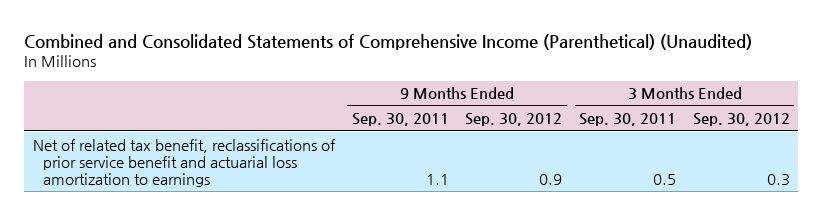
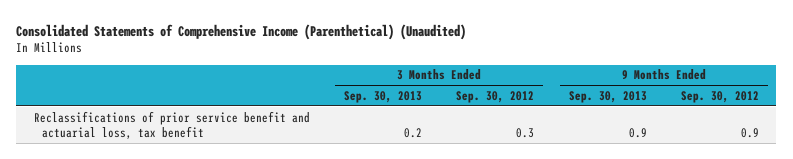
[24,33,753,50] Combined and Consolidated Statements of Comprehensive Income (Parenthetical) (Unaudited) -> [16,23,467,40] Consolidated Statements of Comprehensive Income (Parenthetical) (Unaudited)
[351,113,449,127] Sep. 30, 2011 -> none
[579,113,677,127] Sep. 30, 2011 -> none
none -> [343,90,422,103] Sep. 30, 2013
none -> [568,90,647,103] Sep. 30, 2013
[32,138,336,187] Net of related tax benefit, reclassifications of prior service benefit and actuarial loss amortization to earnings -> [33,110,310,140] Reclassifications of prior service benefit and actuarial loss, tax benefit

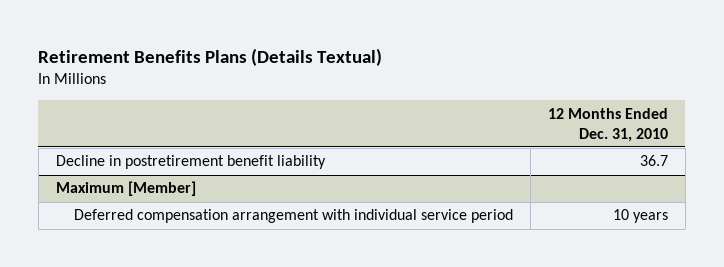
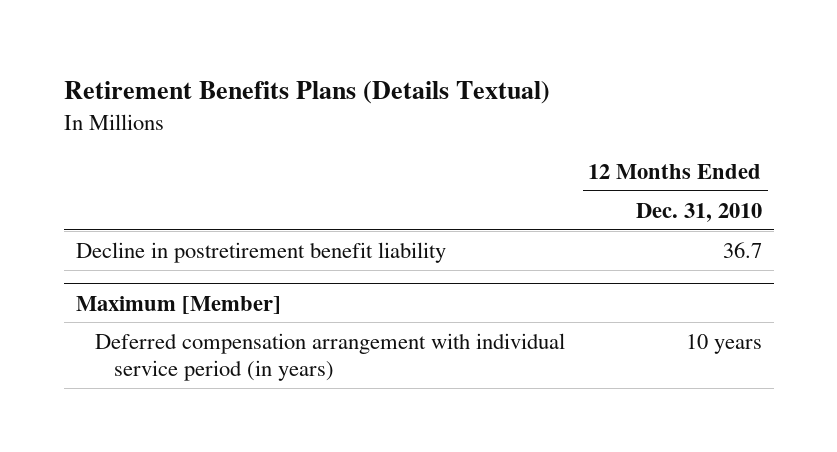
[74,209,514,224] Deferred compensation arrangement with individual service period -> [94,332,565,382] Deferred compensation arrangement with individual service period (in years)

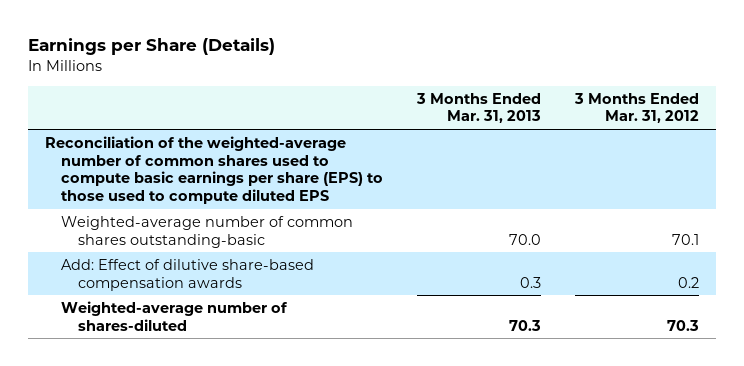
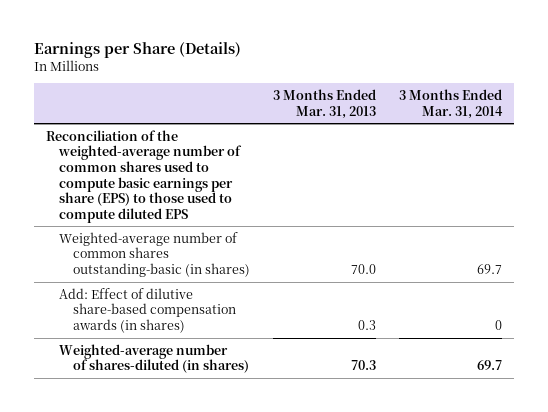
[573,92,699,124] 3 Months Ended Mar. 31, 2012 -> none
none -> [399,89,504,119] 3 Months Ended Mar. 31, 2014
[61,216,354,248] Weighted-average number of common shares outstanding-basic -> [59,231,250,278] Weighted-average number of common shares outstanding-basic (in shares)
[61,259,315,291] Add: Effect of dilutive share-based compensation awards -> [59,287,236,334] Add: Effect of dilutive share-based compensation awards (in shares)
[61,301,289,331] Weighted-average number of shares-diluted -> [59,343,249,374] Weighted-average number of shares-diluted (in shares)

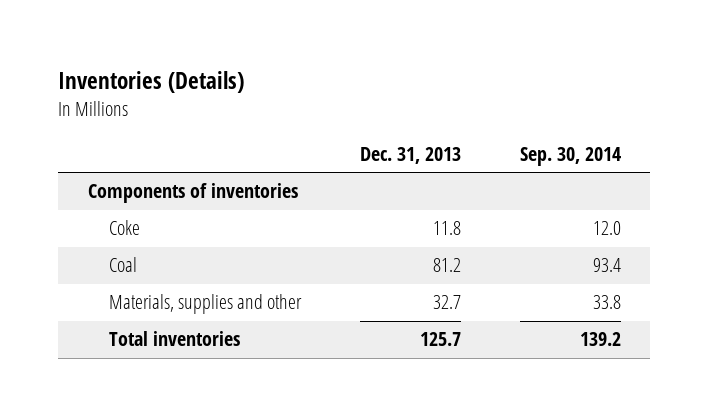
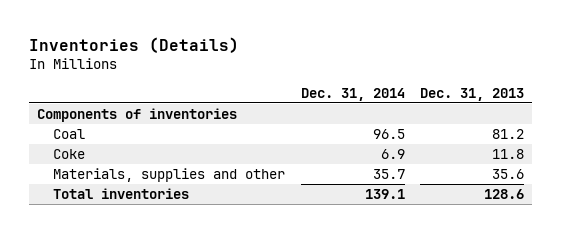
[519,146,621,166] Sep. 30, 2014 -> none
none -> [300,87,405,101] Dec. 31, 2014
[109,220,141,236] Coke -> [53,148,86,159] Coke
[432,295,461,310] 32.7 -> [492,168,525,179] 35.6
[419,332,461,347] 125.7 -> [484,188,525,199] 128.6

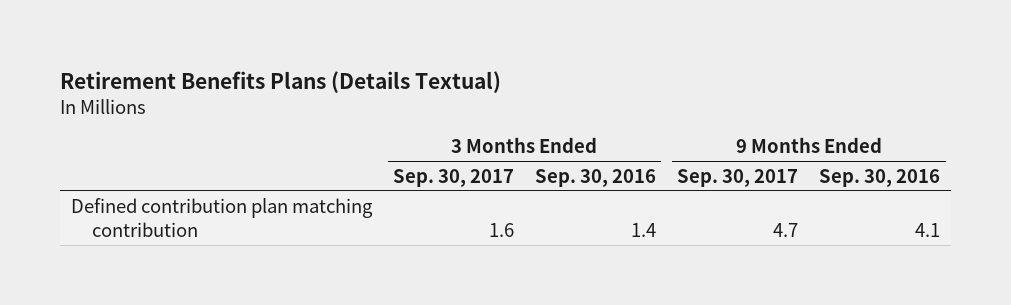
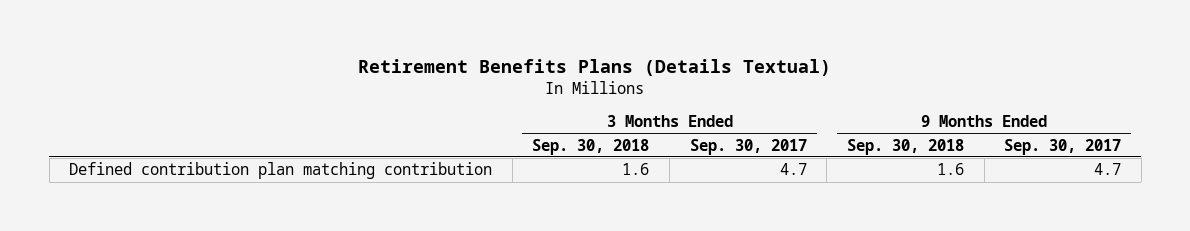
[534,168,656,187] Sep. 30, 2016 -> none
[819,168,941,187] Sep. 30, 2016 -> none
none -> [532,138,650,155] Sep. 30, 2018
none -> [846,138,964,155] Sep. 30, 2018
[488,223,514,238] 1.6 -> [779,163,807,176] 4.7

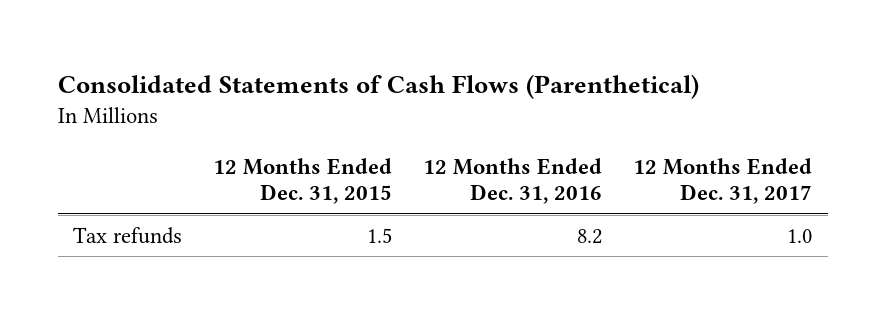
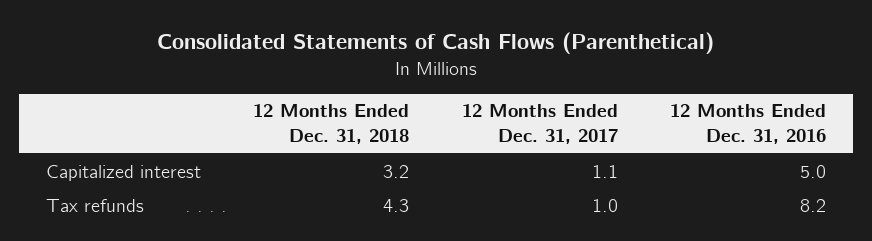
[213,157,393,205] 12 Months Ended Dec. 31, 2015 -> none
none -> [253,104,410,144] 12 Months Ended Dec. 31, 2018
none -> [45,164,201,181] Capitalized interest

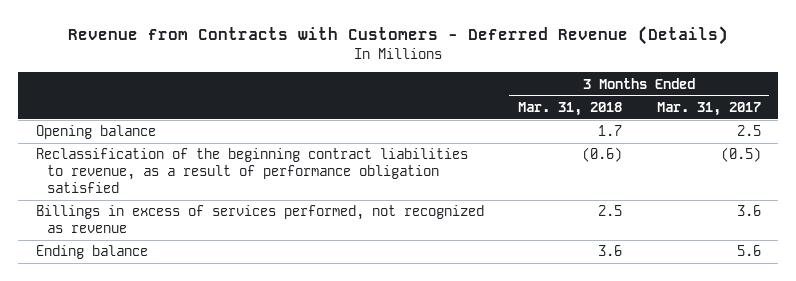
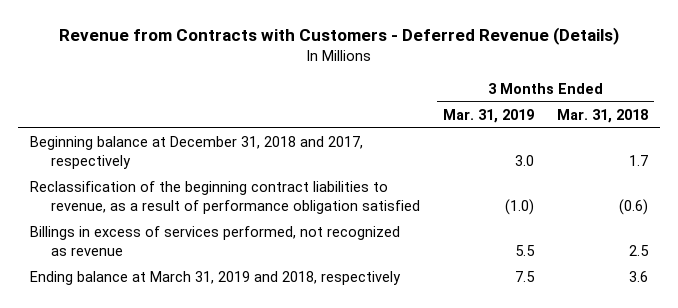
[656,102,761,117] Mar. 31, 2017 -> none
none -> [443,109,535,124] Mar. 31, 2019
[35,125,156,140] Opening balance -> [29,136,363,170] Beginning balance at December 31, 2018 and 2017, respectively
[35,245,148,260] Ending balance -> [29,271,401,286] Ending balance at March 31, 2019 and 2018, respectively

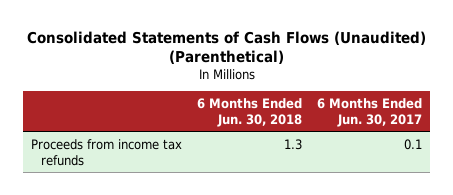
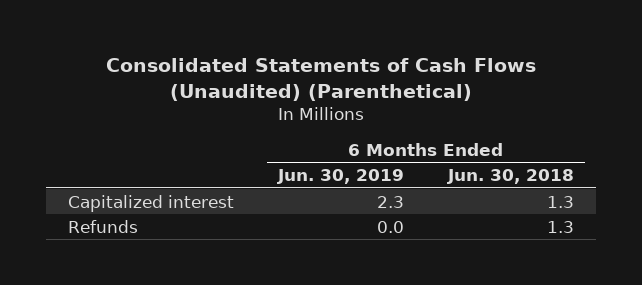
[317,97,423,127] 6 Months Ended Jun. 30, 2017 -> none
none -> [276,169,404,185] Jun. 30, 2019
none -> [67,194,234,212] Capitalized interest
[30,138,182,166] Proceeds from income tax refunds -> [67,219,138,233] Refunds

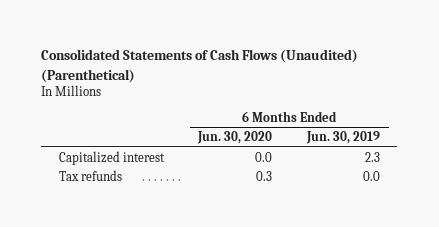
[447,169,575,185] Jun. 30, 2018 -> none
none -> [197,131,273,145] Jun. 30, 2020
[67,219,138,233] Refunds -> [58,169,122,181] Tax refunds

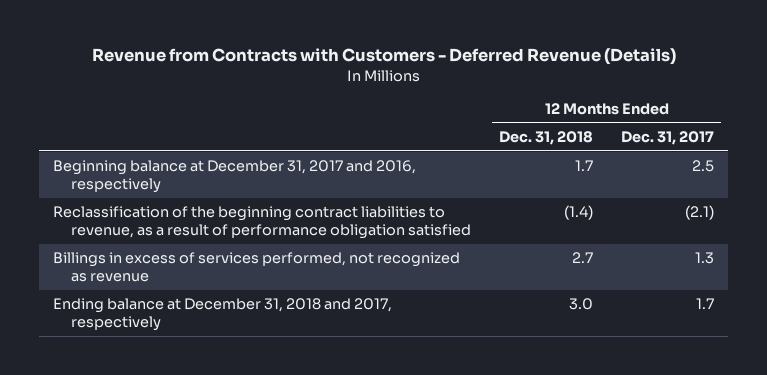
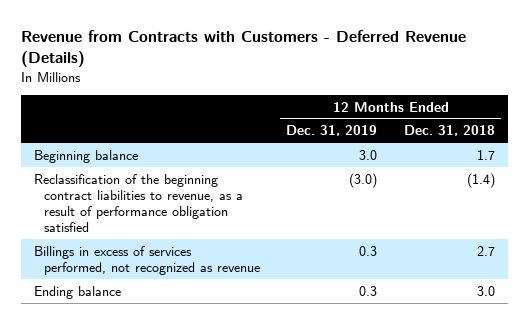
[621,131,715,146] Dec. 31, 2017 -> none
none -> [286,125,378,137] Dec. 31, 2019
[53,160,417,193] Beginning balance at December 31, 2017 and 2016, respectively -> [34,149,139,163] Beginning balance
[53,298,393,331] Ending balance at December 31, 2018 and 2017, respectively -> [34,285,122,299] Ending balance

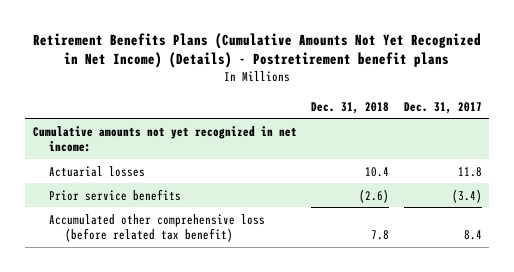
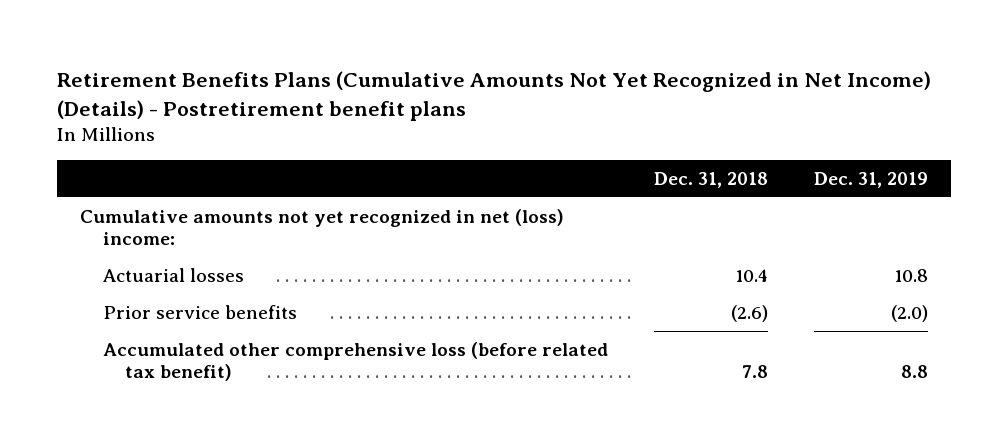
[403,101,482,114] Dec. 31, 2017 -> none
none -> [813,172,928,189] Dec. 31, 2019
[32,125,297,153] Cumulative amounts not yet recognized in net income: -> [80,208,565,245] Cumulative amounts not yet recognized in net (loss) income:

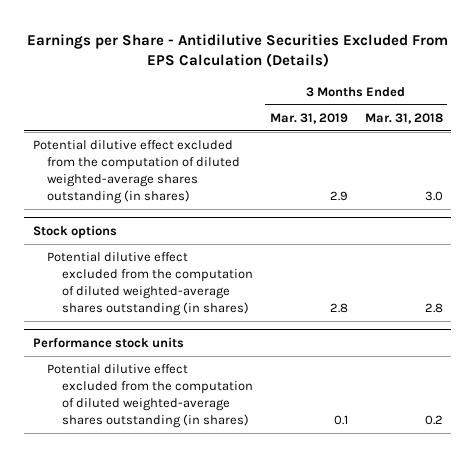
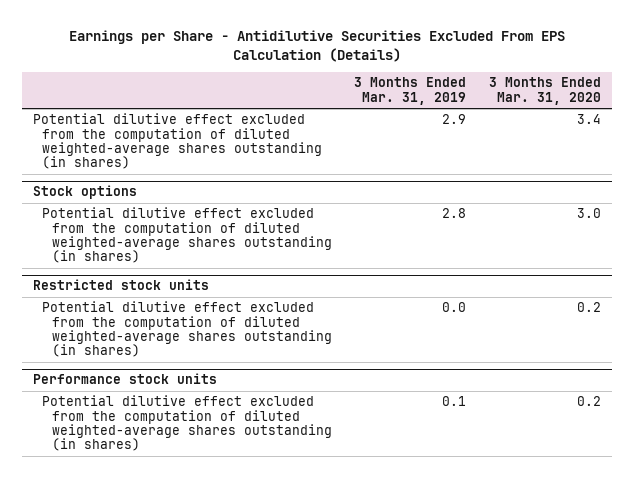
[364,112,443,124] Mar. 31, 2018 -> none
none -> [488,77,601,105] 3 Months Ended Mar. 31, 2020
none -> [32,279,209,291] Restricted stock units
none -> [42,301,333,358] Potential dilutive effect excluded from the computation of diluted weighted-average shares outstanding (in shares)

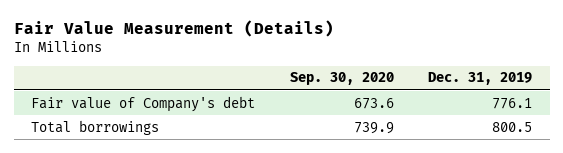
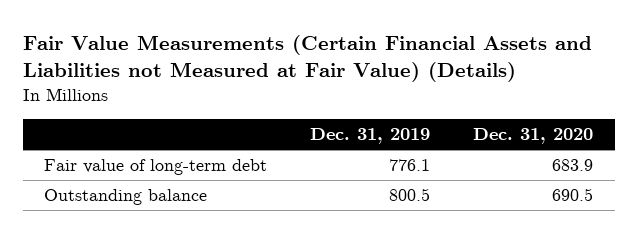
[13,20,334,38] Fair Value Measurement (Details) -> [22,35,592,83] Fair Value Measurements (Certain Financial Assets and Liabilities not Measured at Fair Value) (Details)
[289,72,394,86] Sep. 30, 2020 -> none
none -> [473,127,594,144] Dec. 31, 2020
[30,95,255,112] Fair value of Company's debt -> [44,159,268,176] Fair value of long-term debt
[30,119,159,135] Total borrowings -> [44,189,208,206] Outstanding balance

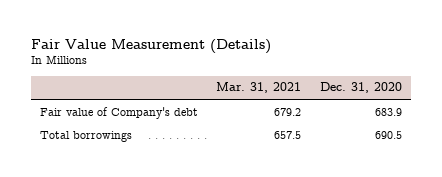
[22,35,592,83] Fair Value Measurements (Certain Financial Assets and Liabilities not Measured at Fair Value) (Details) -> [30,38,271,54] Fair Value Measurement (Details)
[310,127,431,144] Dec. 31, 2019 -> none
none -> [216,82,302,94] Mar. 31, 2021
[44,159,268,176] Fair value of long-term debt -> [39,106,198,119] Fair value of Company's debt
[44,189,208,206] Outstanding balance -> [39,130,132,142] Total borrowings

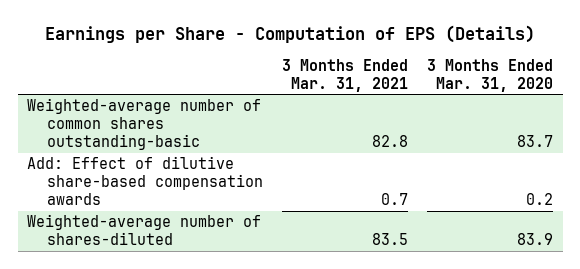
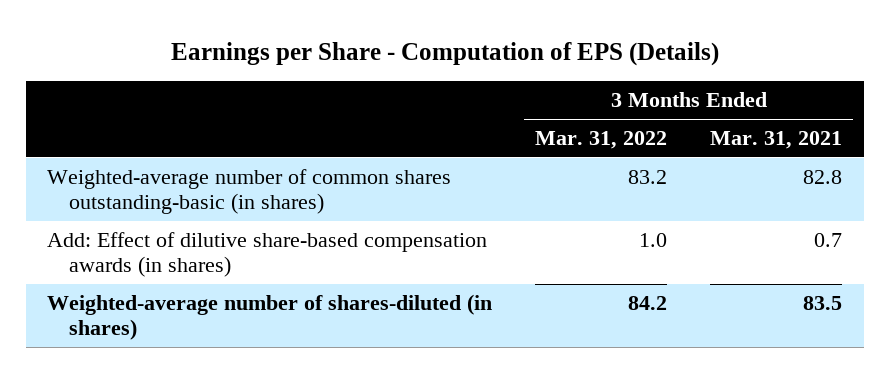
[427,58,554,92] 3 Months Ended Mar. 31, 2020 -> none
none -> [535,130,668,149] Mar. 31, 2022
[27,98,262,151] Weighted-average number of common shares outstanding-basic -> [47,168,452,215] Weighted-average number of common shares outstanding-basic (in shares)
[27,156,263,206] Add: Effect of dilutive share-based compensation awards -> [47,231,488,278] Add: Effect of dilutive share-based compensation awards (in shares)
[27,214,262,246] Weighted-average number of shares-diluted -> [47,293,493,341] Weighted-average number of shares-diluted (in shares)

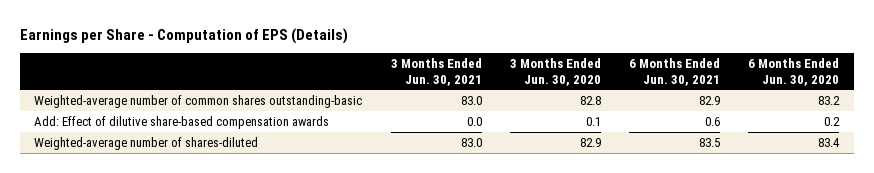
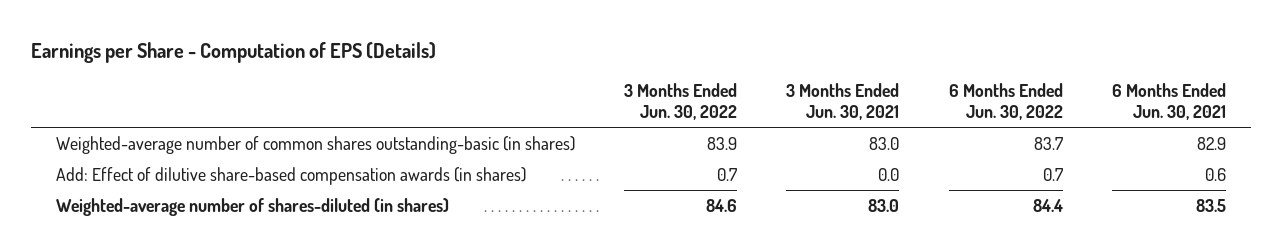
[509,58,601,86] 3 Months Ended Jun. 30, 2020 -> none
[748,58,840,86] 6 Months Ended Jun. 30, 2020 -> none
none -> [624,82,738,121] 3 Months Ended Jun. 30, 2022
none -> [948,82,1063,121] 6 Months Ended Jun. 30, 2022
[34,94,363,108] Weighted-average number of common shares outstanding-basic -> [55,135,575,154] Weighted-average number of common shares outstanding-basic (in shares)
[34,115,330,129] Add: Effect of dilutive share-based compensation awards -> [55,166,526,185] Add: Effect of dilutive share-based compensation awards (in shares)
[34,136,259,150] Weighted-average number of shares-diluted -> [55,197,449,216] Weighted-average number of shares-diluted (in shares)

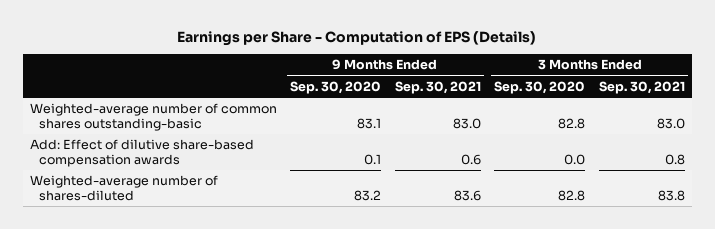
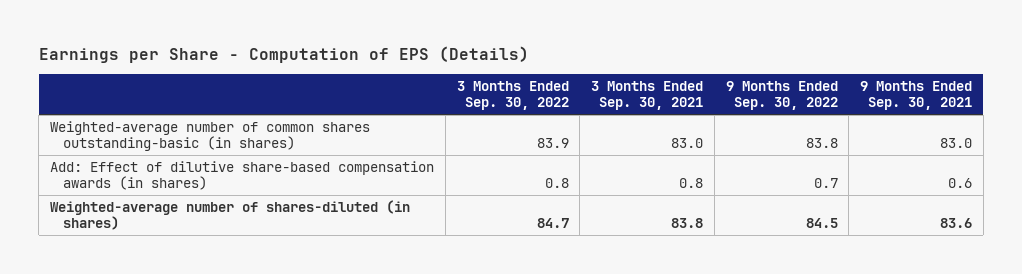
[290,80,382,94] Sep. 30, 2020 -> none
[494,80,586,94] Sep. 30, 2020 -> none
none -> [456,80,569,110] 3 Months Ended Sep. 30, 2022
none -> [725,80,838,110] 9 Months Ended Sep. 30, 2022
[29,103,277,131] Weighted-average number of common shares outstanding-basic -> [50,121,371,152] Weighted-average number of common shares outstanding-basic (in shares)
[29,139,254,167] Add: Effect of dilutive share-based compensation awards -> [50,161,435,191] Add: Effect of dilutive share-based compensation awards (in shares)
[29,175,218,201] Weighted-average number of shares-diluted -> [50,200,411,231] Weighted-average number of shares-diluted (in shares)

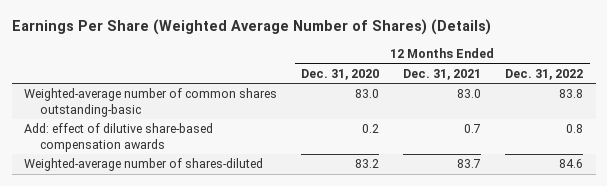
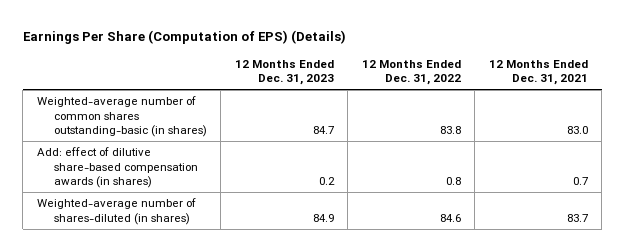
[11,19,491,36] Earnings Per Share (Weighted Average Number of Shares) (Details) -> [22,29,346,44] Earnings Per Share (Computation of EPS) (Details)
[300,68,379,80] Dec. 31, 2020 -> none
none -> [234,59,334,85] 12 Months Ended Dec. 31, 2023
[23,88,277,117] Weighted-average number of common shares outstanding-basic -> [36,96,207,137] Weighted-average number of common shares outstanding-basic (in shares)
[23,123,213,152] Add: effect of dilutive share-based compensation awards -> [36,147,198,188] Add: effect of dilutive share-based compensation awards (in shares)
[23,158,263,172] Weighted-average number of shares-diluted -> [36,198,196,225] Weighted-average number of shares-diluted (in shares)

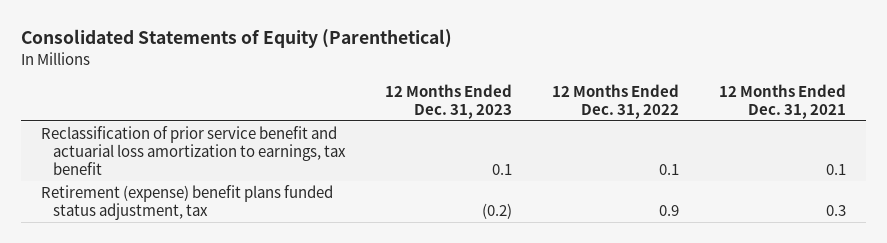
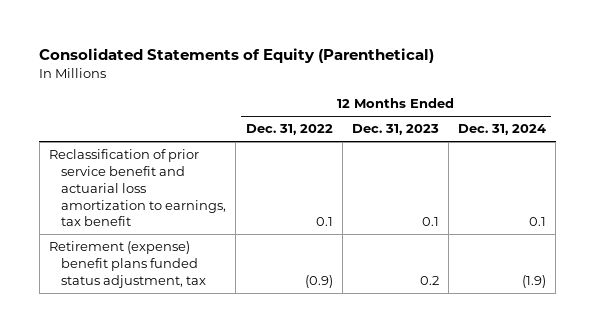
[719,83,847,119] 12 Months Ended Dec. 31, 2021 -> none
none -> [458,124,547,136] Dec. 31, 2024
[482,203,513,220] (0.2) -> [419,275,439,285] 0.2
[659,205,680,217] 0.9 -> [304,274,333,288] (0.9)

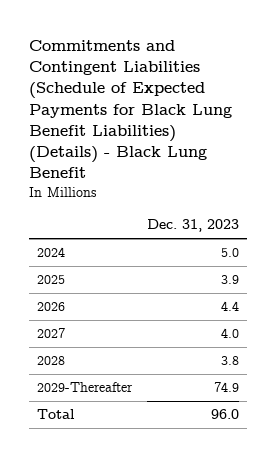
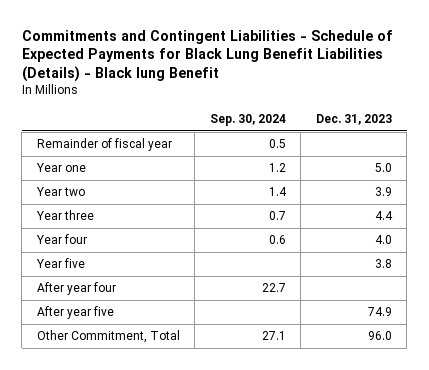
[29,39,233,179] Commitments and Contingent Liabilities (Schedule of Expected Payments for Black Lung Benefit Liabilities) (Details) - Black Lung Benefit -> [21,29,393,83] Commitments and Contingent Liabilities - Schedule of Expected Payments for Black Lung Benefit Liabilities (Details) - Black lung Benefit
none -> [209,113,286,126] Sep. 30, 2024
none -> [36,138,172,152] Remainder of fiscal year
[36,247,65,258] 2024 -> [35,163,86,173] Year one
[36,275,65,285] 2025 -> [35,187,85,197] Year two
[36,302,65,312] 2026 -> [35,210,94,221] Year three
[36,328,65,339] 2027 -> [35,234,87,245] Year four
[36,356,65,366] 2028 -> [35,258,85,269] Year five
none -> [36,282,116,296] After year four
[36,382,133,393] 2029-Thereafter -> [36,306,114,320] After year five
[36,409,75,420] Total -> [36,330,180,344] Other Commitment, Total

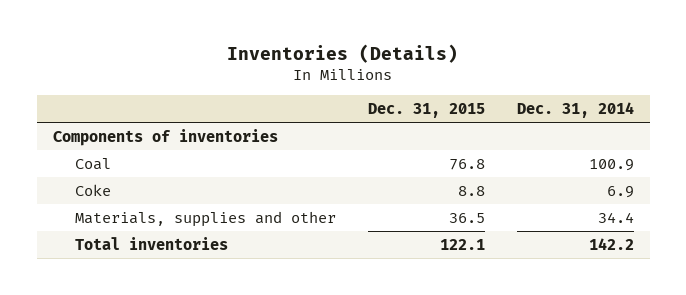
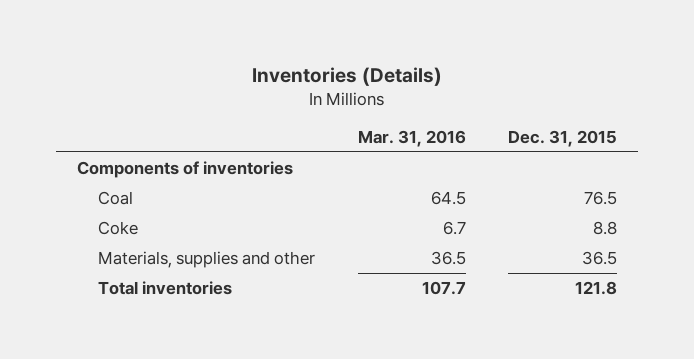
[516,102,634,119] Dec. 31, 2014 -> none
none -> [357,130,466,148] Mar. 31, 2016
[448,158,485,170] 76.8 -> [583,190,617,205] 76.5
[439,238,485,250] 122.1 -> [574,280,617,295] 121.8

